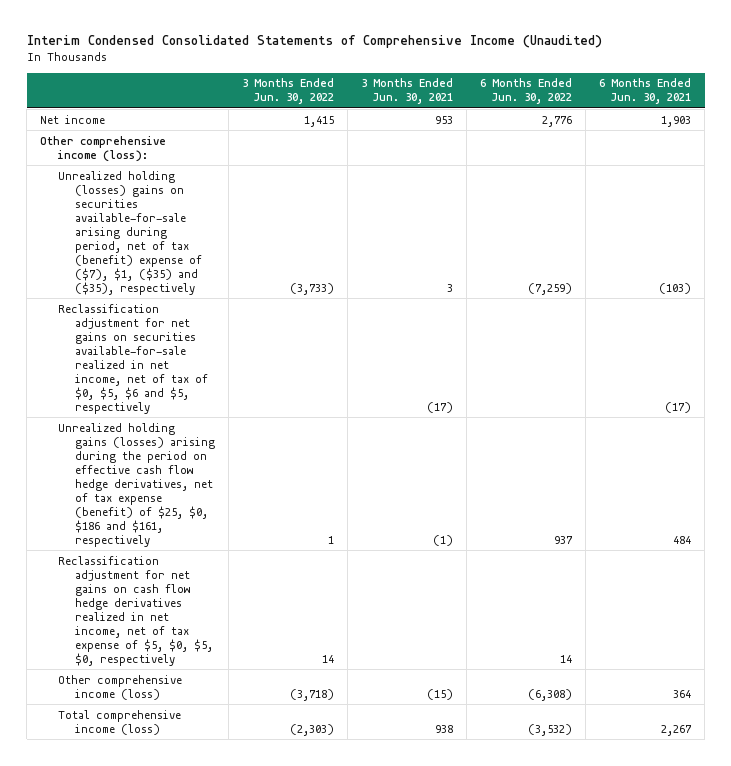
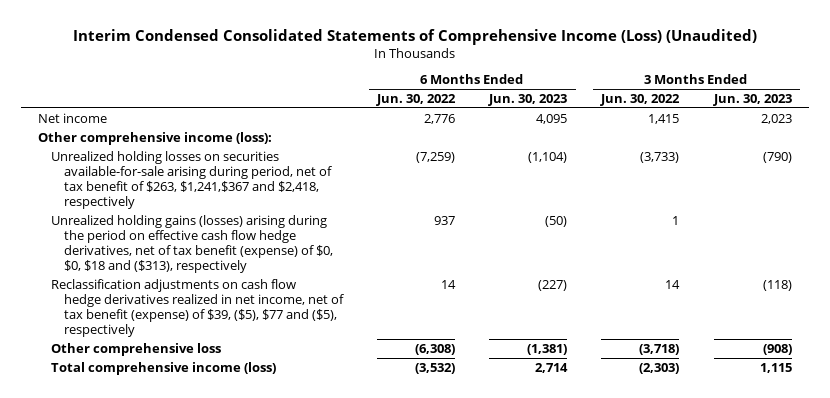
[26,35,602,49] Interim Condensed Consolidated Statements of Comprehensive Income (Unaudited) -> [73,28,758,45] Interim Condensed Consolidated Statements of Comprehensive Income (Loss) (Unaudited)
[361,78,454,105] 3 Months Ended Jun. 30, 2021 -> none
[599,78,692,105] 6 Months Ended Jun. 30, 2021 -> none
none -> [488,93,568,106] Jun. 30, 2023
none -> [712,93,792,106] Jun. 30, 2023
[57,303,209,414] Reclassification adjustment for net gains on securities available-for-sale realized in net income, net of tax of $0, $5, $6 and $5, respectively -> none
[57,170,203,295] Unrealized holding (losses) gains on securities available-for-sale arising during period, net of tax (benefit) expense of ($7), $1, ($35) and ($35), respectively -> [51,150,332,210] Unrealized holding losses on securities available-for-sale arising during period, net of tax benefit of $263, $1,241,$367 and $2,418, respectively
[57,422,216,547] Unrealized holding gains (losses) arising during the period on effective cash flow hedge derivatives, net of tax expense (benefit) of $25, $0, $186 and $161, respectively -> [51,214,333,274] Unrealized holding gains (losses) arising during the period on effective cash flow hedge derivatives, net of tax benefit (expense) of $0, $0, $18 and ($313), respectively
[57,555,214,666] Reclassification adjustment for net gains on cash flow hedge derivatives realized in net income, net of tax expense of $5, $0, $5, $0, respectively -> [51,278,344,338] Reclassification adjustments on cash flow hedge derivatives realized in net income, net of tax benefit (expense) of $39, ($5), $77 and ($5), respectively
[57,674,182,700] Other comprehensive income (loss) -> [51,342,222,356] Other comprehensive loss

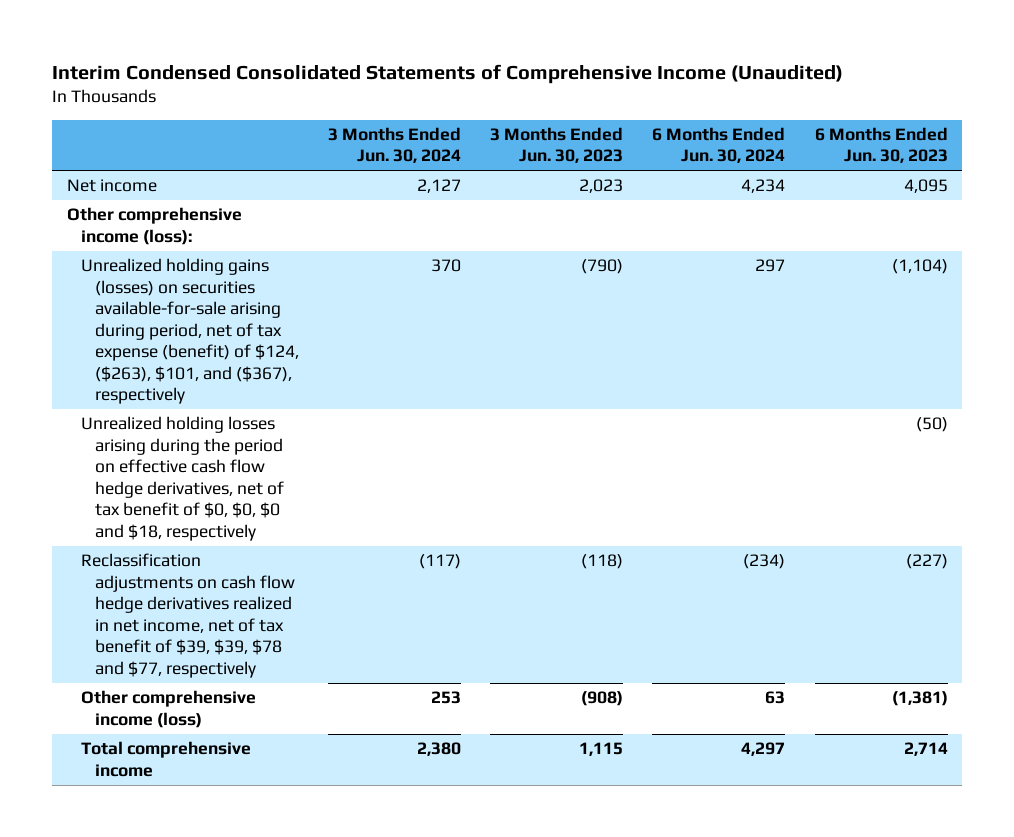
[73,28,758,45] Interim Condensed Consolidated Statements of Comprehensive Income (Loss) (Unaudited) -> [52,64,844,85] Interim Condensed Consolidated Statements of Comprehensive Income (Unaudited)
[376,93,457,106] Jun. 30, 2022 -> none
[600,93,681,106] Jun. 30, 2022 -> none
none -> [327,126,461,164] 3 Months Ended Jun. 30, 2024
none -> [652,126,786,164] 6 Months Ended Jun. 30, 2024
[51,150,332,210] Unrealized holding losses on securities available-for-sale arising during period, net of tax benefit of $263, $1,241,$367 and $2,418, respectively -> [80,258,299,405] Unrealized holding gains (losses) on securities available-for-sale arising during period, net of tax expense (benefit) of $124, ($263), $101, and ($367), respectively
[51,214,333,274] Unrealized holding gains (losses) arising during the period on effective cash flow hedge derivatives, net of tax benefit (expense) of $0, $0, $18 and ($313), respectively -> [80,416,284,541] Unrealized holding losses arising during the period on effective cash flow hedge derivatives, net of tax benefit of $0, $0, $0 and $18, respectively
[51,278,344,338] Reclassification adjustments on cash flow hedge derivatives realized in net income, net of tax benefit (expense) of $39, ($5), $77 and ($5), respectively -> [80,553,295,678] Reclassification adjustments on cash flow hedge derivatives realized in net income, net of tax benefit of $39, $39, $78 and $77, respectively
[51,342,222,356] Other comprehensive loss -> [80,690,256,728] Other comprehensive income (loss)
[51,361,277,375] Total comprehensive income (loss) -> [80,741,251,777] Total comprehensive income

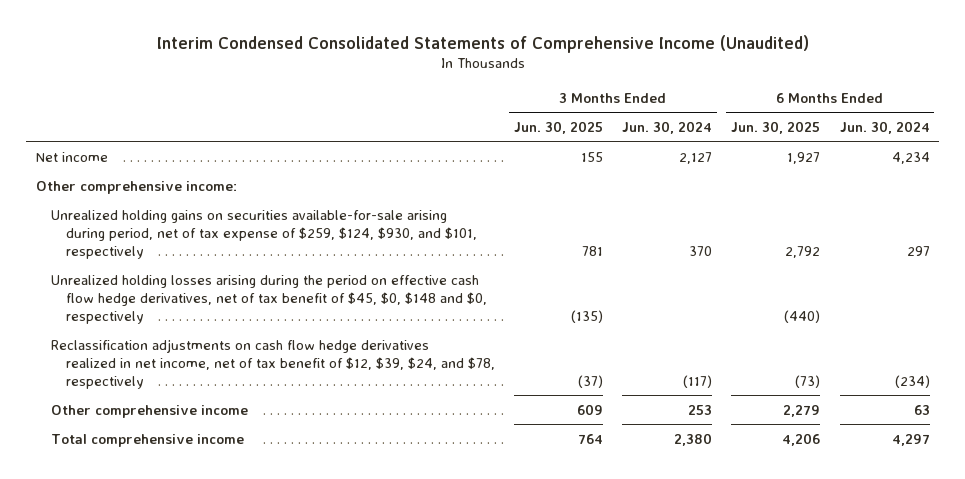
[490,126,624,164] 3 Months Ended Jun. 30, 2023 -> none
[814,126,948,164] 6 Months Ended Jun. 30, 2023 -> none
none -> [513,120,603,134] Jun. 30, 2025
none -> [731,120,821,134] Jun. 30, 2025
[66,207,242,245] Other comprehensive income (loss): -> [35,180,237,194] Other comprehensive income:
[80,258,299,405] Unrealized holding gains (losses) on securities available-for-sale arising during period, net of tax expense (benefit) of $124, ($263), $101, and ($367), respectively -> [50,209,477,259] Unrealized holding gains on securities available-for-sale arising during period, net of tax expense of $259, $124, $930, and $101, respectively
[80,416,284,541] Unrealized holding losses arising during the period on effective cash flow hedge derivatives, net of tax benefit of $0, $0, $0 and $18, respectively -> [50,274,487,324] Unrealized holding losses arising during the period on effective cash flow hedge derivatives, net of tax benefit of $45, $0, $148 and $0, respectively
[80,553,295,678] Reclassification adjustments on cash flow hedge derivatives realized in net income, net of tax benefit of $39, $39, $78 and $77, respectively -> [50,338,495,389] Reclassification adjustments on cash flow hedge derivatives realized in net income, net of tax benefit of $12, $39, $24, and $78, respectively
[80,690,256,728] Other comprehensive income (loss) -> [50,404,248,418] Other comprehensive income

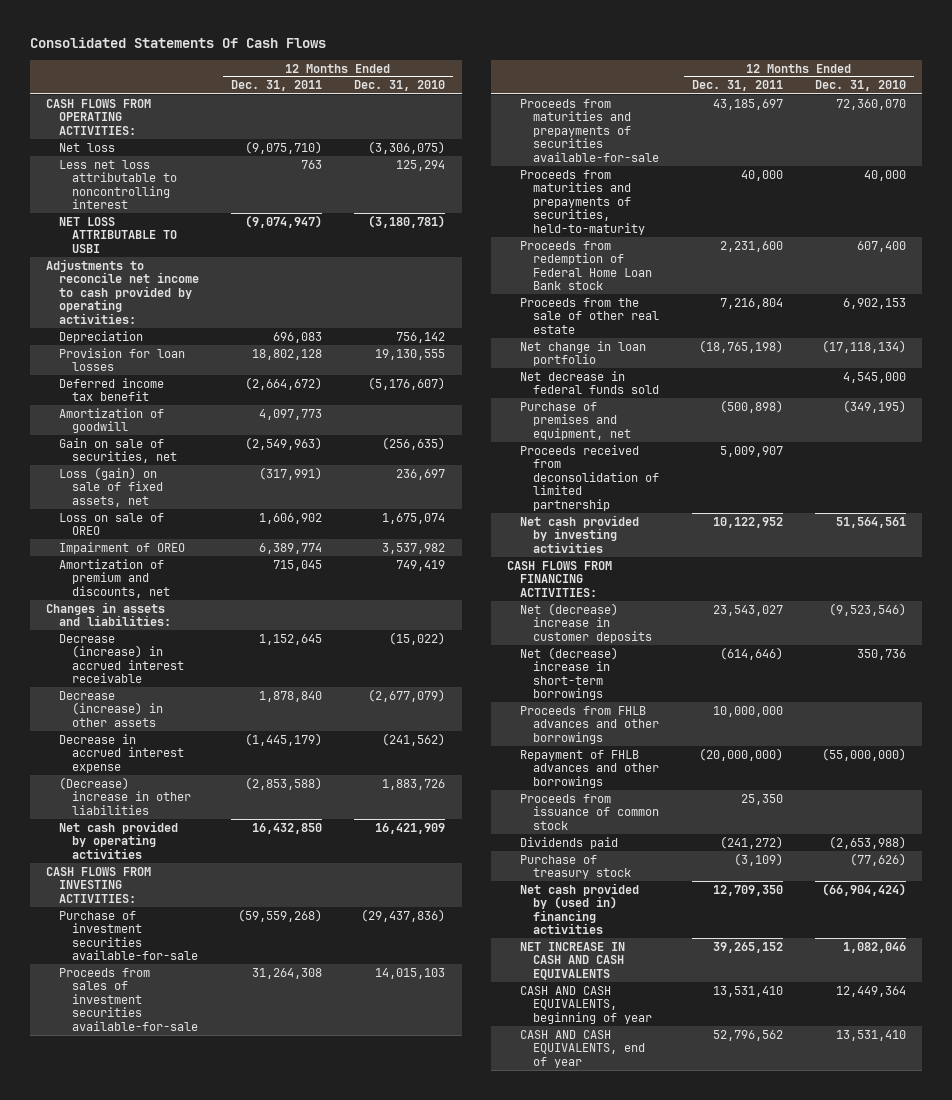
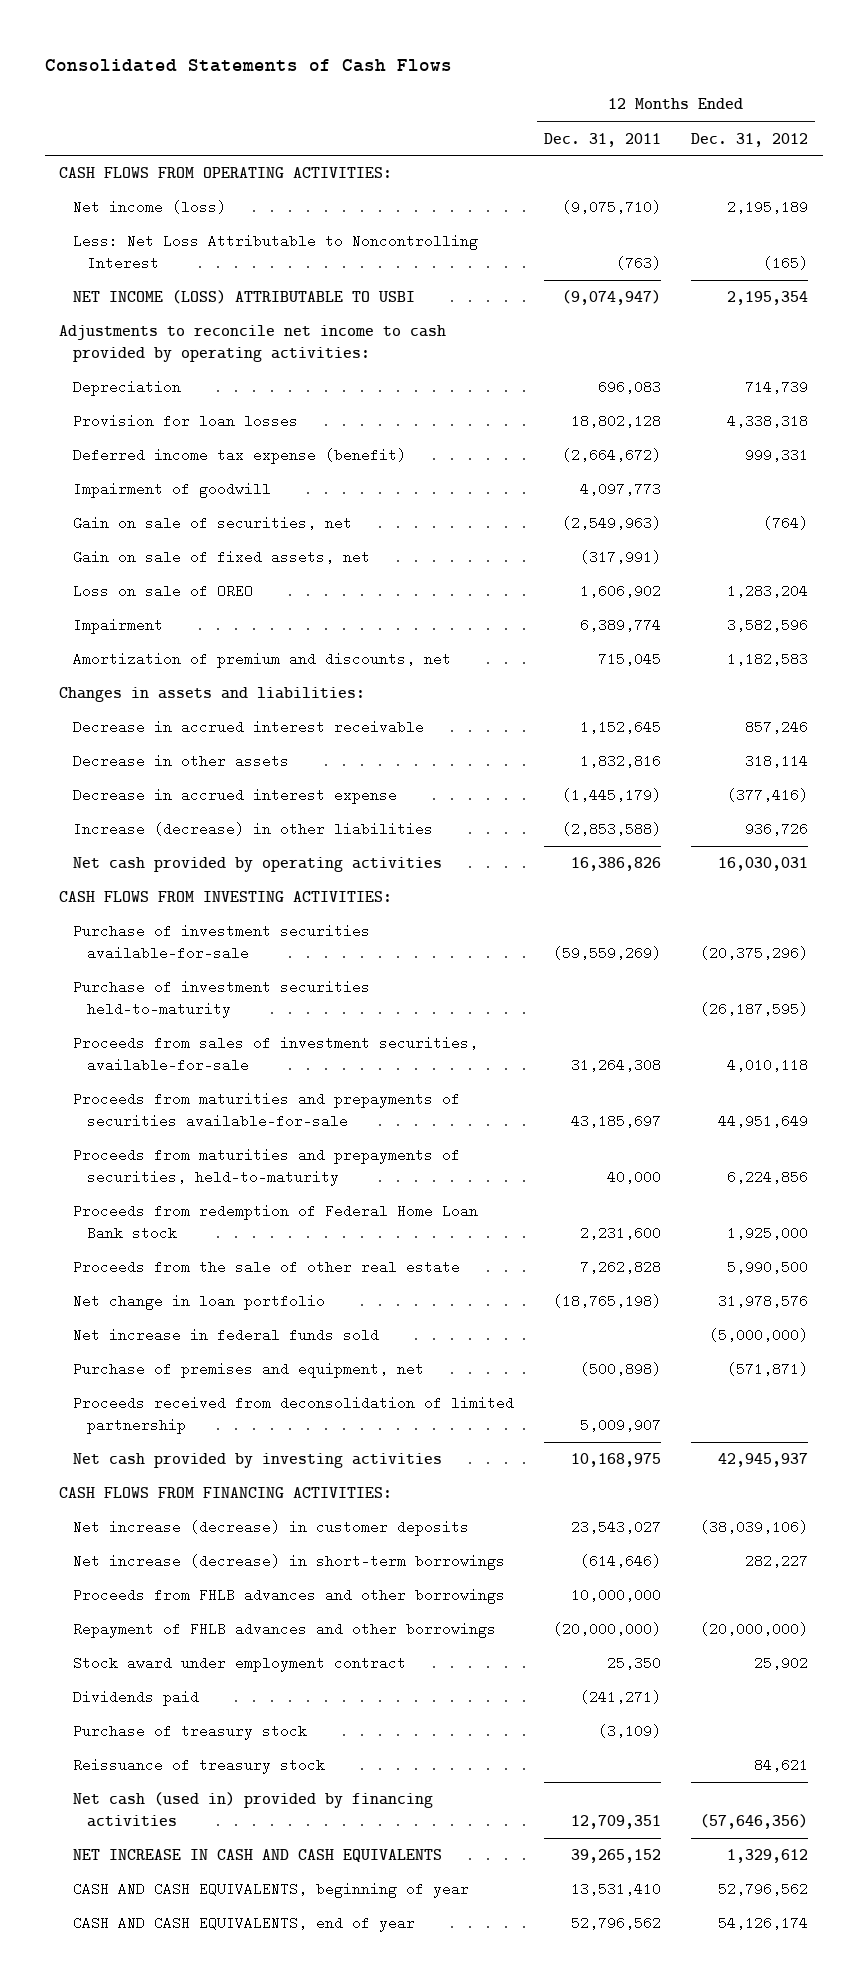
[29,37,326,49] Consolidated Statements Of Cash Flows -> [44,58,452,72] Consolidated Statements of Cash Flows
[354,80,446,92] Dec. 31, 2010 -> none
none -> [690,132,808,147] Dec. 31, 2012
[58,142,115,152] Net loss -> [73,200,227,215] Net income (loss)
[58,159,177,210] Less net loss attributable to noncontrolling interest -> [73,234,479,270] Less: Net Loss Attributable to Noncontrolling Interest
[301,159,323,169] 763 -> [616,255,662,270] (763)
[58,216,177,253] NET LOSS ATTRIBUTABLE TO USBI -> [73,290,416,305] NET INCOME (LOSS) ATTRIBUTABLE TO USBI
[58,377,164,402] Deferred income tax benefit -> [73,448,407,465] Deferred income tax expense (benefit)
[58,407,164,434] Amortization of goodwill -> [73,482,272,499] Impairment of goodwill
[58,466,163,507] Loss (gain) on sale of fixed assets, net -> [73,550,371,565] Gain on sale of fixed assets, net
[58,541,185,554] Impairment of OREO -> [73,618,164,635] Impairment
[58,633,184,684] Decrease (increase) in accrued interest receivable -> [73,720,425,735] Decrease in accrued interest receivable
[58,690,163,727] Decrease (increase) in other assets -> [73,754,290,769] Decrease in other assets
[259,690,323,702] 1,878,840 -> [580,754,662,769] 1,832,816
[58,776,191,815] (Decrease) increase in other liabilities -> [73,822,434,837] Increase (decrease) in other liabilities
[252,822,323,834] 16,432,850 -> [571,857,662,872] 16,386,826
[238,908,323,922] (59,559,268) -> [553,945,662,960] (59,559,269)
none -> [73,980,371,1018] Purchase of investment securities held-to-maturity
[58,967,198,1031] Proceeds from sales of investment securities available-for-sale -> [73,1036,479,1072] Proceeds from sales of investment securities, available-for-sale
[720,297,784,309] 7,216,804 -> [580,1260,662,1275] 7,262,828
[519,370,659,395] Net decrease in federal funds sold -> [73,1328,380,1343] Net increase in federal funds sold
[713,516,784,528] 10,122,952 -> [571,1453,662,1468] 10,168,975
[519,602,652,643] Net (decrease) increase in customer deposits -> [73,1520,470,1537] Net increase (decrease) in customer deposits
[519,646,618,701] Net (decrease) increase in short-term borrowings -> [73,1554,506,1571] Net increase (decrease) in short-term borrowings
[519,793,659,830] Proceeds from issuance of common stock -> [73,1656,407,1673] Stock award under employment contract
[720,835,784,849] (241,272) -> [580,1690,662,1705] (241,271)
none -> [73,1758,326,1775] Reissuance of treasury stock
[519,882,639,935] Net cash provided by (used in) financing activities -> [73,1792,434,1827] Net cash (used in) provided by financing activities
[713,884,784,896] 12,709,350 -> [571,1814,662,1829] 12,709,351

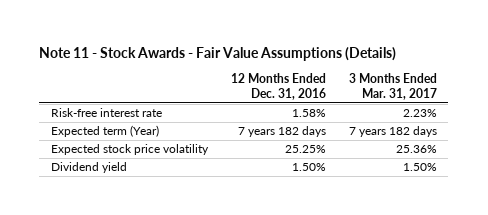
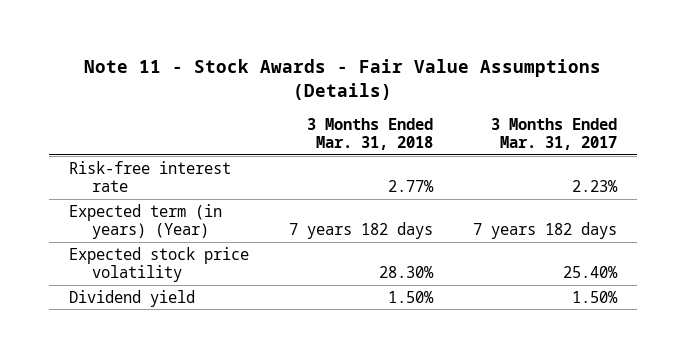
[230,73,326,100] 12 Months Ended Dec. 31, 2016 -> none
none -> [306,117,433,151] 3 Months Ended Mar. 31, 2018
[50,125,159,138] Expected term (Year) -> [68,203,222,240] Expected term (in years) (Year)
[395,145,437,154] 25.36% -> [562,266,618,279] 25.40%

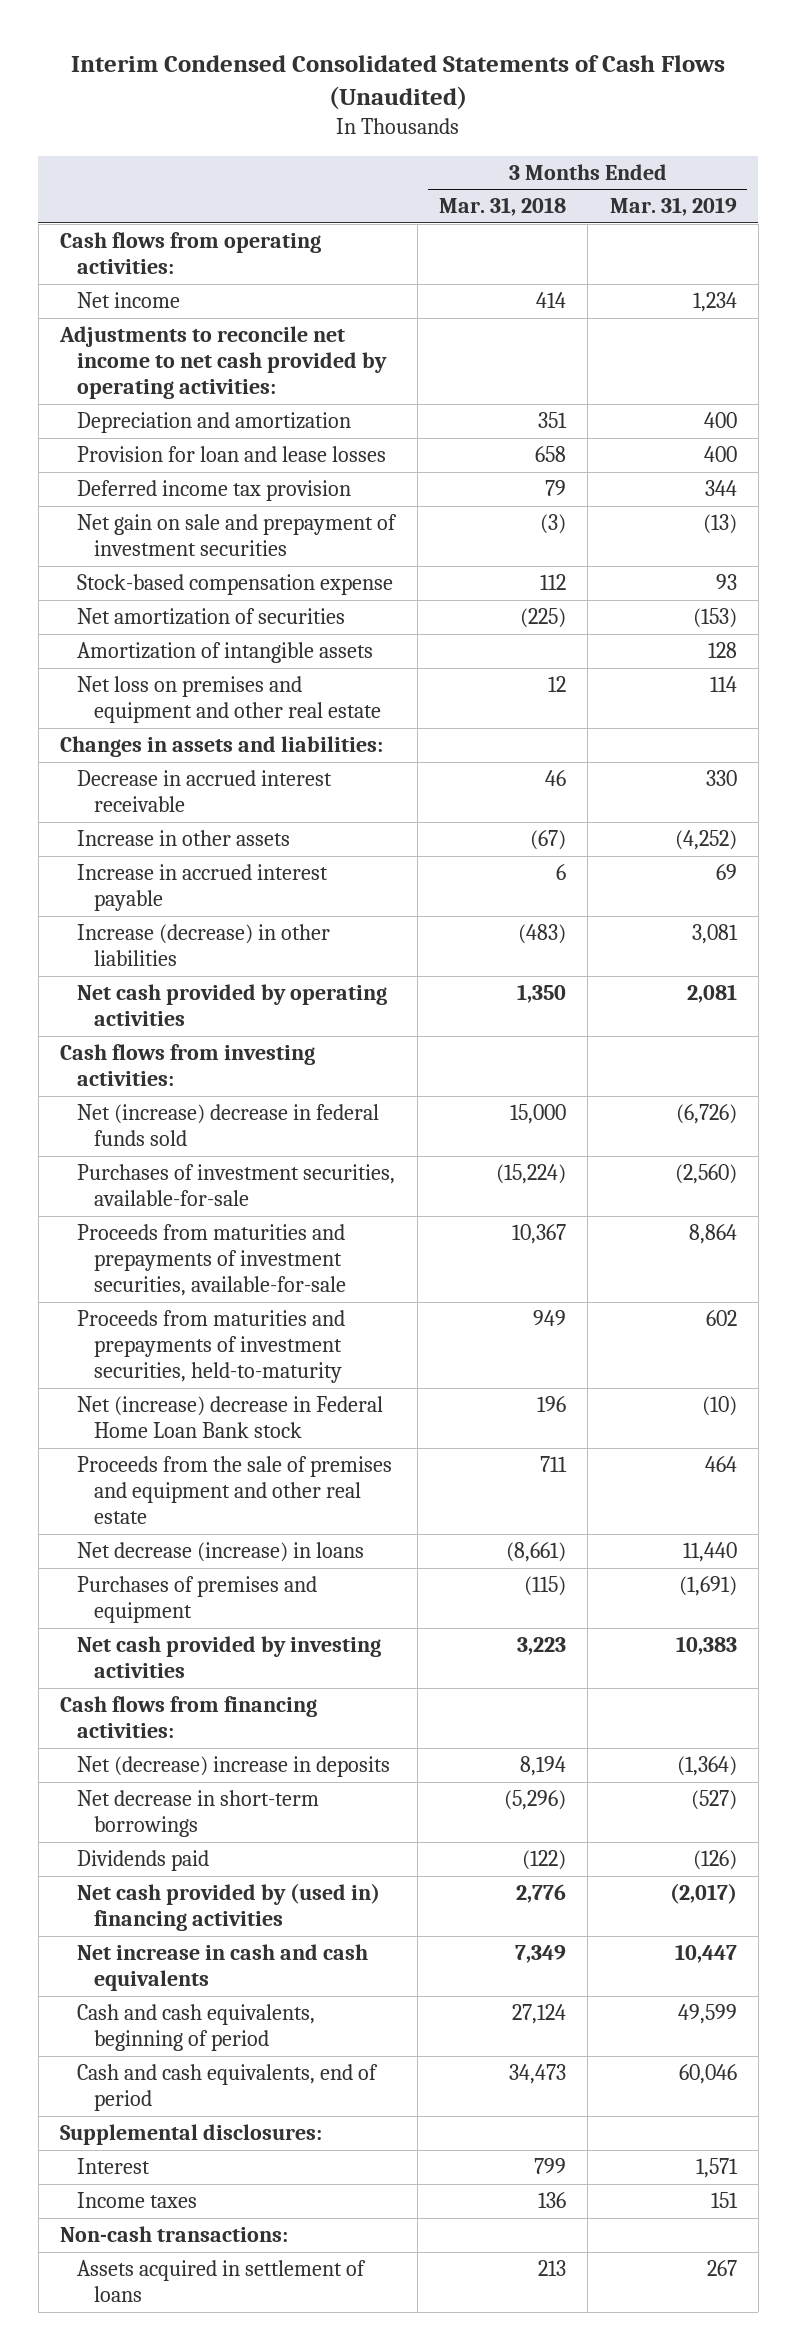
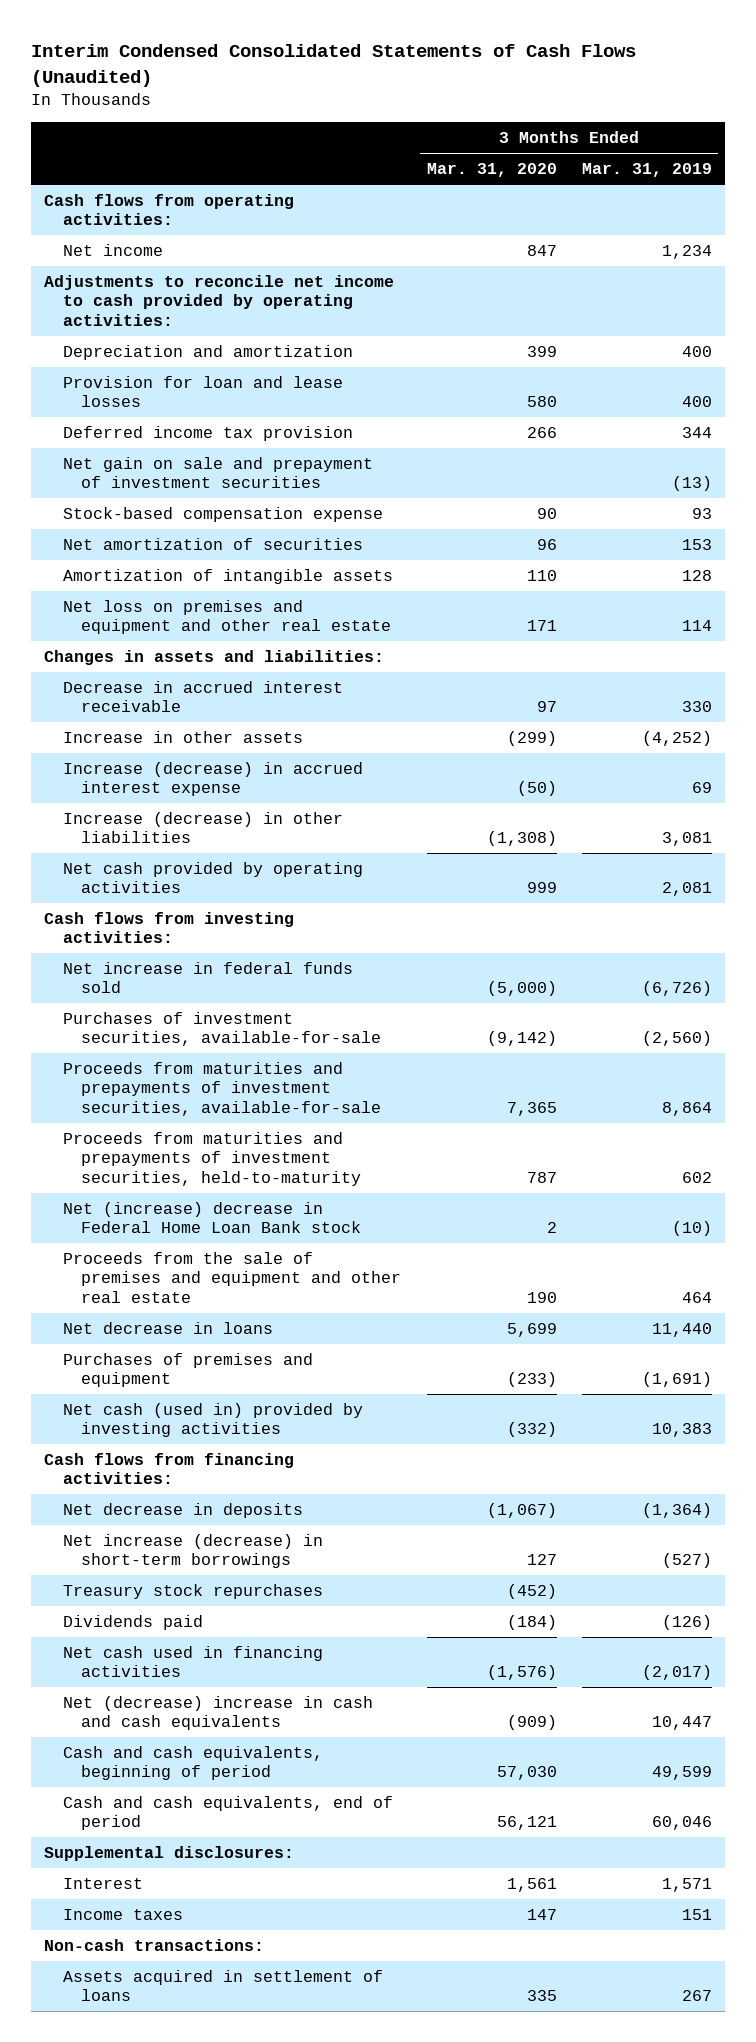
[438,197,566,217] Mar. 31, 2018 -> none
none -> [426,163,557,178] Mar. 31, 2020
[59,326,388,400] Adjustments to reconcile net income to net cash provided by operating activities: -> [43,275,394,326] Adjustments to reconcile net income to cash provided by operating activities:
[692,608,737,629] (153) -> [682,539,713,551] 153
[77,864,329,912] Increase in accrued interest payable -> [62,762,363,797] Increase (decrease) in accrued interest expense
[77,1104,380,1147] Net (increase) decrease in federal funds sold -> [62,962,353,994] Net increase in federal funds sold
[77,1542,365,1563] Net decrease (increase) in loans -> [62,1322,273,1335] Net decrease in loans
[77,1636,382,1679] Net cash provided by investing activities -> [62,1403,363,1438] Net cash (used in) provided by investing activities
[77,1756,391,1778] Net (decrease) increase in deposits -> [62,1503,303,1519] Net decrease in deposits
[77,1790,320,1838] Net decrease in short-term borrowings -> [62,1534,323,1569] Net increase (decrease) in short-term borrowings
none -> [62,1584,323,1600] Treasury stock repurchases
[77,1883,381,1932] Net cash provided by (used in) financing activities -> [62,1646,323,1678] Net cash used in financing activities
[77,1944,369,1992] Net increase in cash and cash equivalents -> [62,1696,373,1731] Net (decrease) increase in cash and cash equivalents

